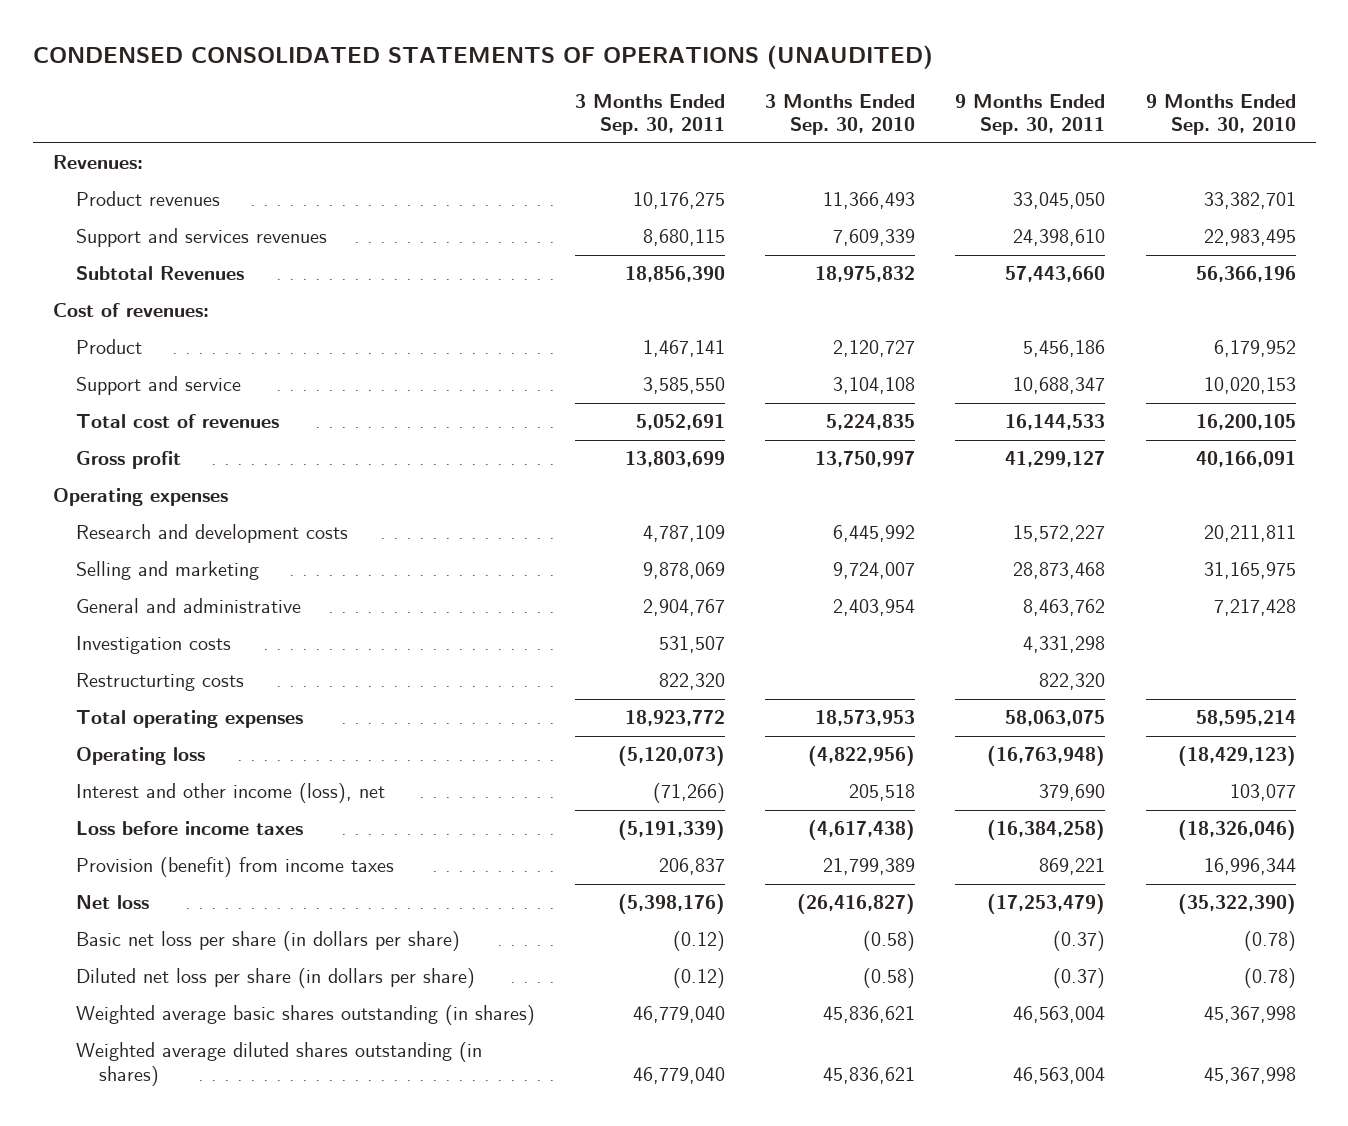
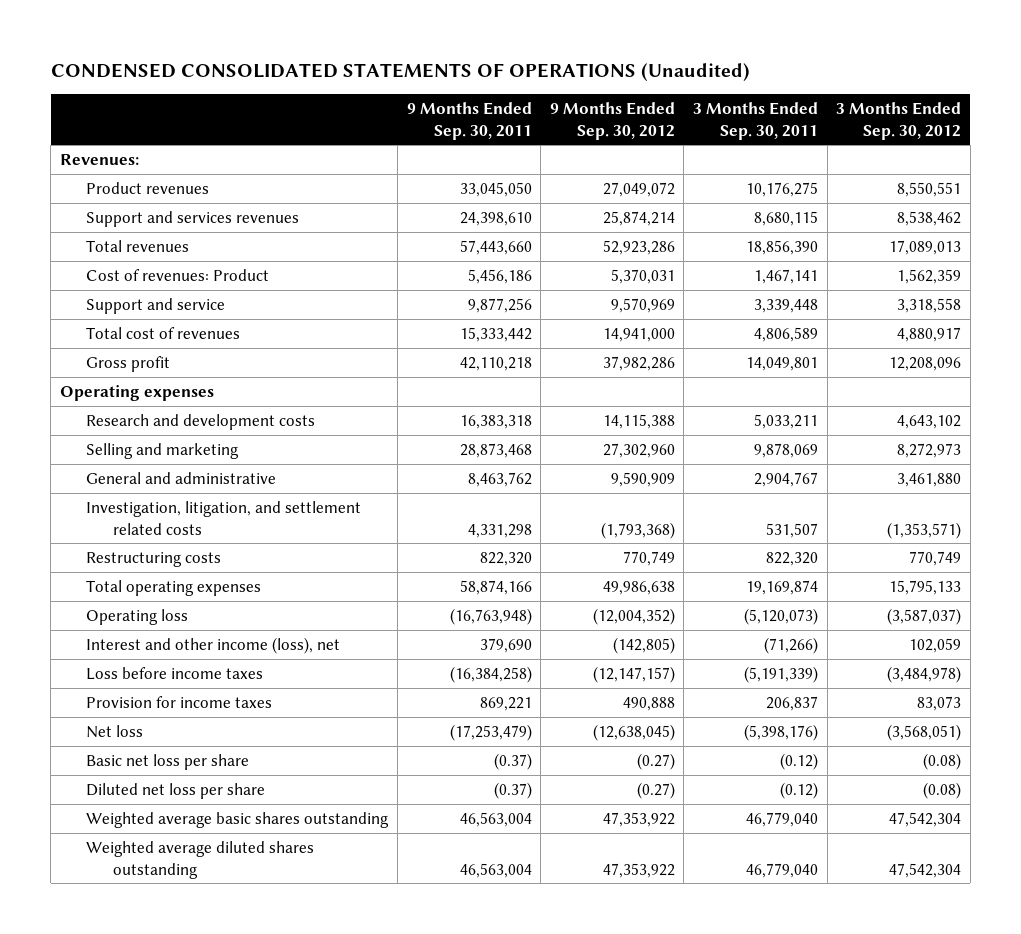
[32,44,933,69] CONDENSED CONSOLIDATED STATEMENTS OF OPERATIONS (UNAUDITED) -> [50,63,750,82] CONDENSED CONSOLIDATED STATEMENTS OF OPERATIONS (Unaudited)
[765,93,916,135] 3 Months Ended Sep. 30, 2010 -> none
[1145,93,1296,135] 9 Months Ended Sep. 30, 2010 -> none
none -> [549,101,675,140] 9 Months Ended Sep. 30, 2012
none -> [836,101,962,140] 3 Months Ended Sep. 30, 2012
[52,303,209,318] Cost of revenues: -> none
[75,266,244,281] Subtotal Revenues -> [86,239,190,252] Total revenues
[75,339,142,355] Product -> [86,268,270,281] Cost of revenues: Product
[643,377,726,395] 3,585,550 -> [754,298,819,313] 3,339,448
[1013,377,1106,395] 10,688,347 -> [467,297,532,313] 9,877,256
[636,414,726,431] 5,052,691 -> [754,326,819,342] 4,806,589
[1005,414,1106,431] 16,144,533 -> [459,326,532,342] 15,333,442
[625,451,726,468] 13,803,699 -> [746,356,819,371] 14,049,801
[1005,451,1106,468] 41,299,127 -> [459,356,532,371] 42,110,218
[643,525,726,543] 4,787,109 -> [754,413,819,429] 5,033,211
[1013,525,1106,543] 15,572,227 -> [459,414,532,429] 16,383,318
[75,636,231,655] Investigation costs -> [86,500,362,535] Investigation, litigation, and settlement related costs
[75,673,244,692] Restructurting costs -> [86,551,222,567] Restructuring costs
[625,710,726,727] 18,923,772 -> [746,579,819,595] 19,169,874
[1005,710,1106,727] 58,063,075 -> [459,579,532,595] 58,874,166
[75,857,394,878] Provision (benefit) from income taxes -> [86,695,273,708] Provision for income taxes
[75,931,460,952] Basic net loss per share (in dollars per share) -> [86,753,250,770] Basic net loss per share
[75,968,475,989] Diluted net loss per share (in dollars per share) -> [86,782,266,799] Diluted net loss per share
[75,1005,535,1026] Weighted average basic shares outstanding (in shares) -> [86,811,390,828] Weighted average basic shares outstanding
[75,1042,482,1086] Weighted average diluted shares outstanding (in shares) -> [86,840,315,879] Weighted average diluted shares outstanding

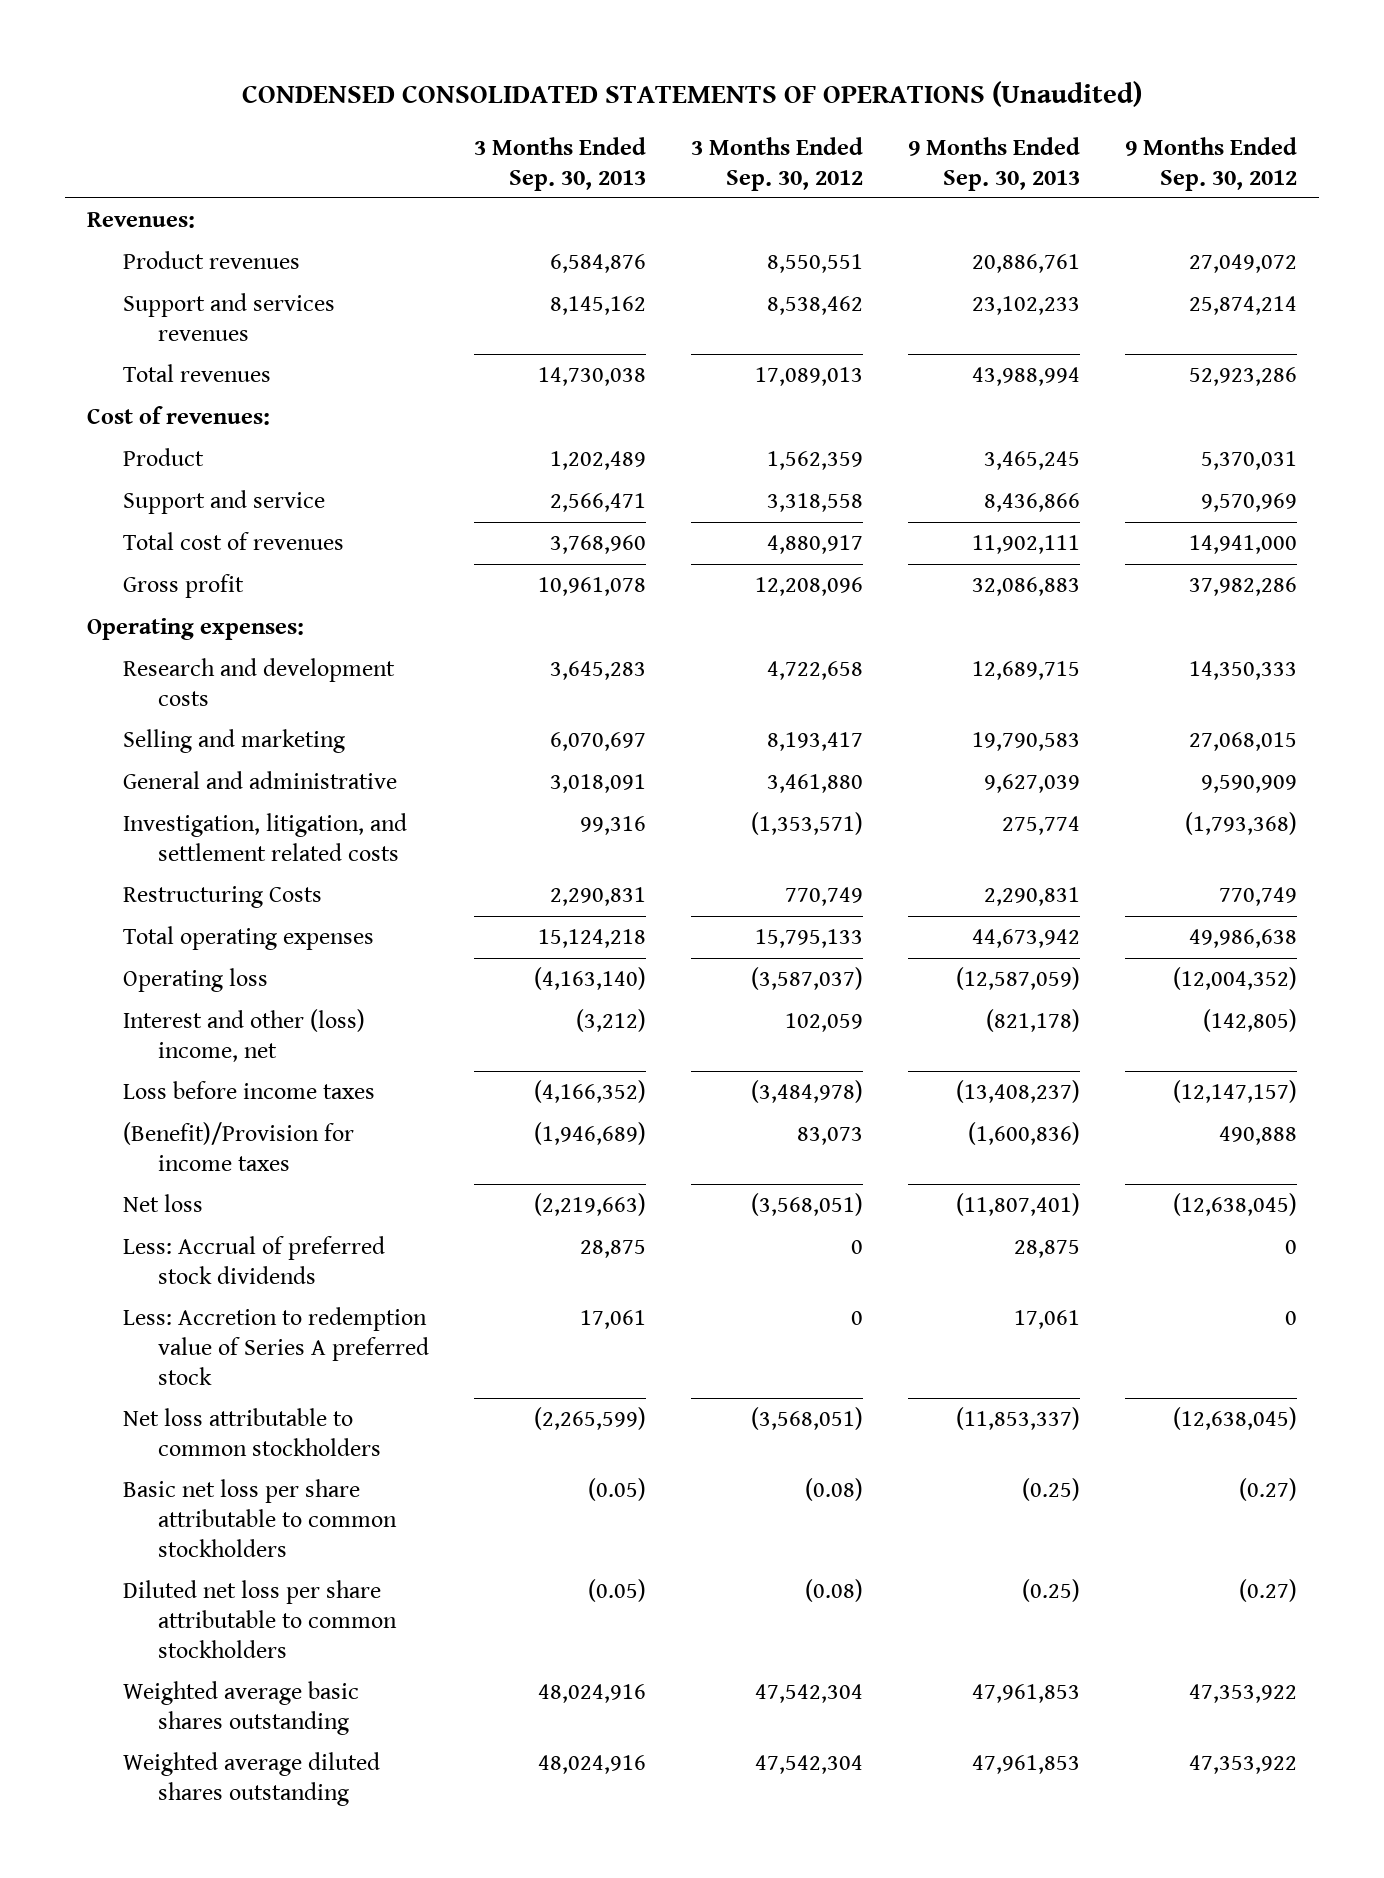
[406,101,532,140] 9 Months Ended Sep. 30, 2011 -> none
[693,101,819,140] 3 Months Ended Sep. 30, 2011 -> none
none -> [473,137,646,191] 3 Months Ended Sep. 30, 2013
none -> [907,137,1080,191] 9 Months Ended Sep. 30, 2013
none -> [87,406,271,426] Cost of revenues:
[86,268,270,281] Cost of revenues: Product -> [122,448,204,467] Product
[60,384,215,401] Operating expenses -> [87,618,305,641] Operating expenses:
[602,413,675,429] 14,115,388 -> [1188,661,1297,681] 14,350,333
[897,414,962,429] 4,643,102 -> [766,661,863,681] 4,722,658
[602,442,675,458] 27,302,960 -> [1188,732,1297,752] 27,068,015
[897,442,962,458] 8,272,973 -> [766,732,863,752] 8,193,417
[86,551,222,567] Restructuring costs -> [122,886,322,909] Restructuring Costs
[86,636,341,654] Interest and other income (loss), net -> [122,1009,365,1062] Interest and other (loss) income, net
[86,695,273,708] Provision for income taxes -> [122,1122,354,1171] (Benefit)/Provision for income taxes
none -> [122,1236,385,1284] Less: Accrual of preferred stock dividends
none -> [122,1307,430,1385] Less: Accretion to redemption value of Series A preferred stock
none -> [122,1408,382,1456] Net loss attributable to common stockholders
[86,753,250,770] Basic net loss per share -> [122,1479,398,1557] Basic net loss per share attributable to common stockholders
[86,782,266,799] Diluted net loss per share -> [122,1580,398,1658] Diluted net loss per share attributable to common stockholders

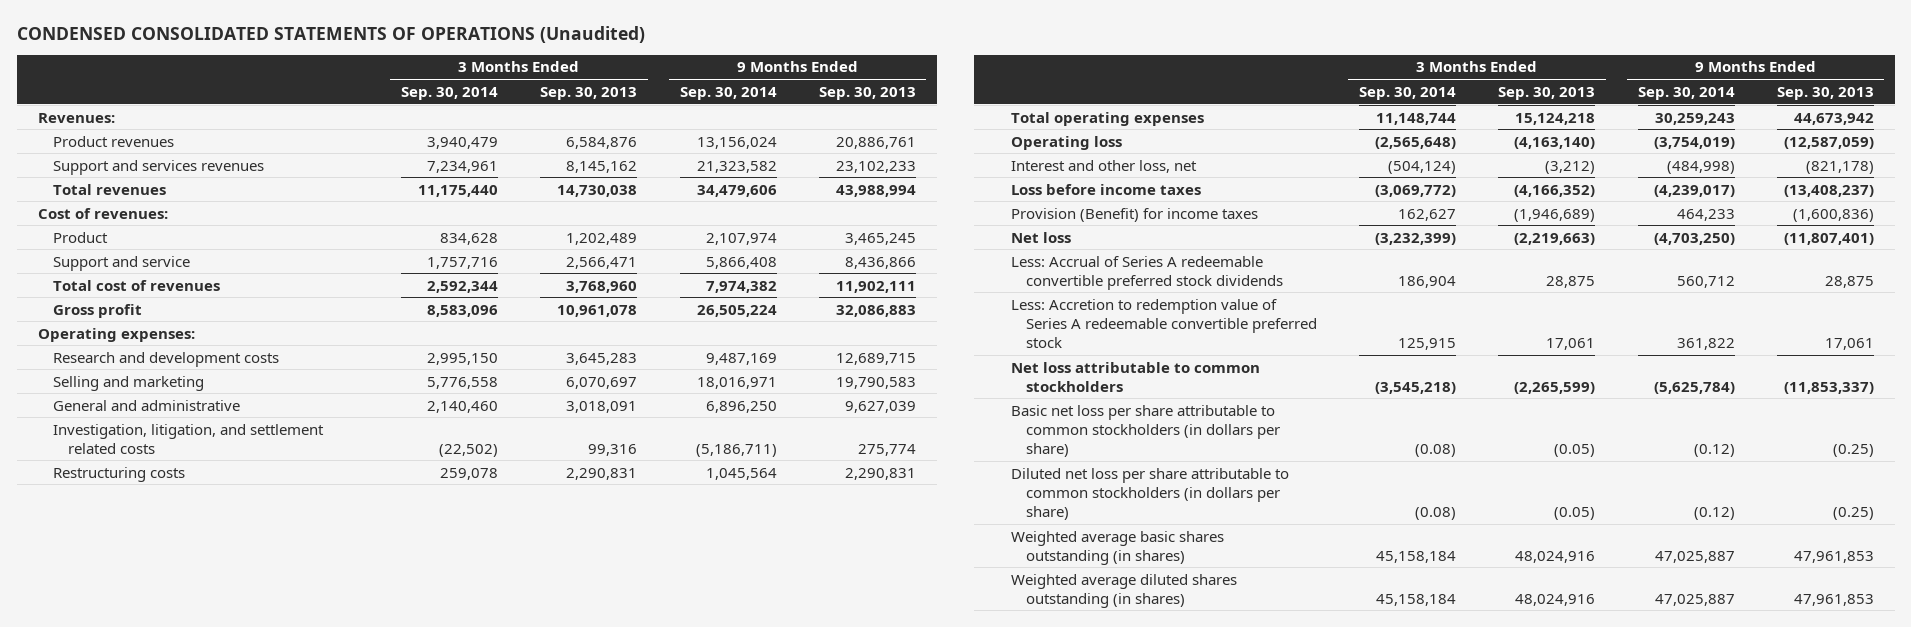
[690,137,863,191] 3 Months Ended Sep. 30, 2012 -> none
[1124,137,1297,191] 9 Months Ended Sep. 30, 2012 -> none
none -> [401,86,499,100] Sep. 30, 2014
none -> [679,86,777,100] Sep. 30, 2014
[122,886,322,909] Restructuring Costs -> [52,466,185,482] Restructuring costs
[122,1009,365,1062] Interest and other (loss) income, net -> [1010,159,1197,173] Interest and other loss, net
[122,1122,354,1171] (Benefit)/Provision for income taxes -> [1010,207,1258,222] Provision (Benefit) for income taxes
[122,1236,385,1284] Less: Accrual of preferred stock dividends -> [1010,255,1283,290] Less: Accrual of Series A redeemable convertible preferred stock dividends
[122,1307,430,1385] Less: Accretion to redemption value of Series A preferred stock -> [1010,298,1317,348] Less: Accretion to redemption value of Series A redeemable convertible preferred stock
[122,1479,398,1557] Basic net loss per share attributable to common stockholders -> [1010,404,1280,457] Basic net loss per share attributable to common stockholders (in dollars per share)
[122,1580,398,1658] Diluted net loss per share attributable to common stockholders -> [1010,467,1289,520] Diluted net loss per share attributable to common stockholders (in dollars per share)
[122,1681,359,1735] Weighted average basic shares outstanding -> [1010,530,1224,565] Weighted average basic shares outstanding (in shares)
[122,1752,380,1806] Weighted average diluted shares outstanding -> [1010,573,1237,608] Weighted average diluted shares outstanding (in shares)

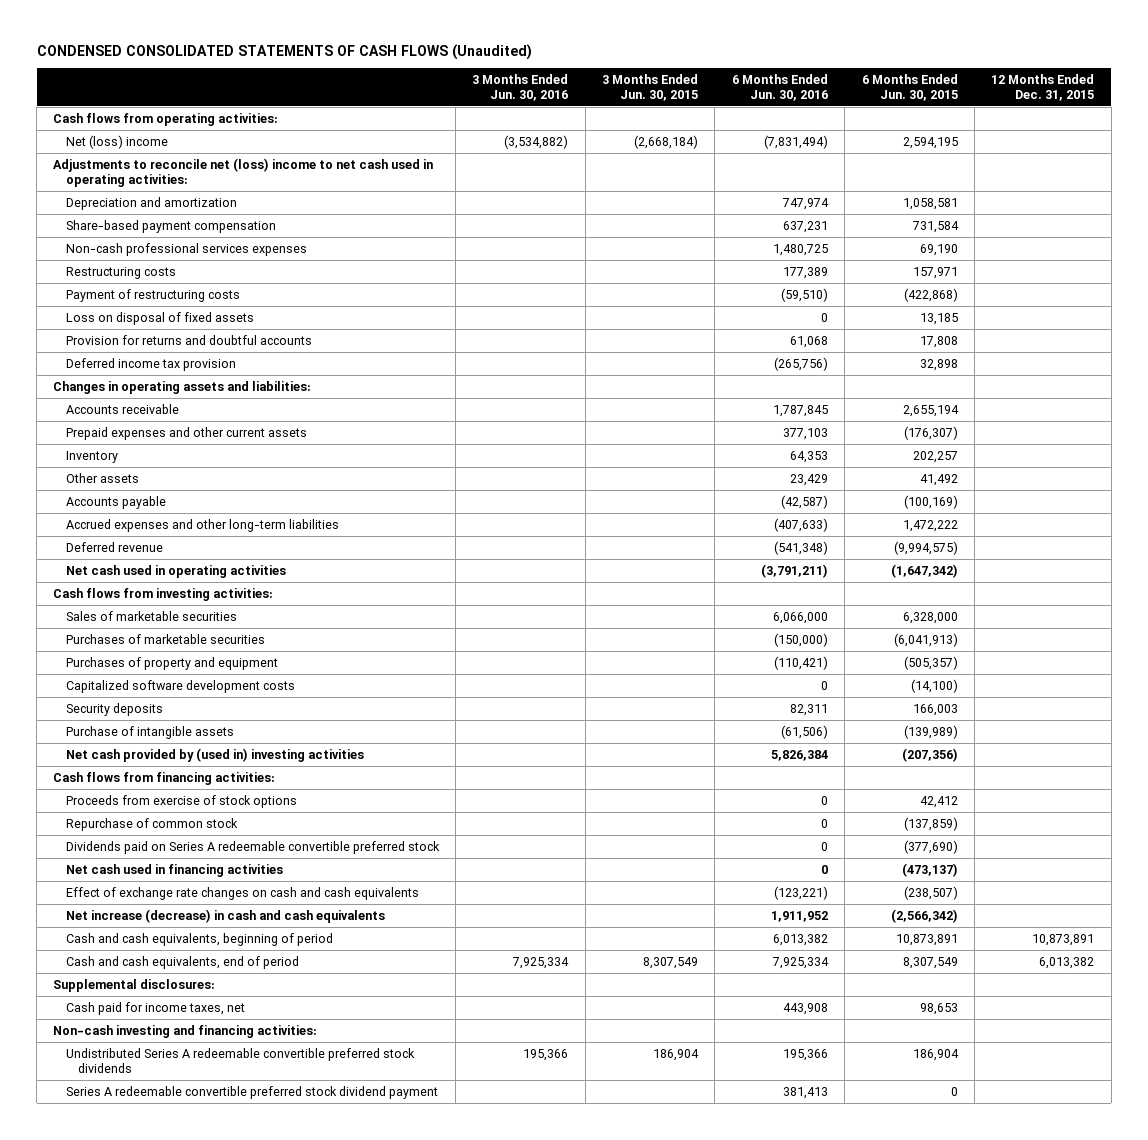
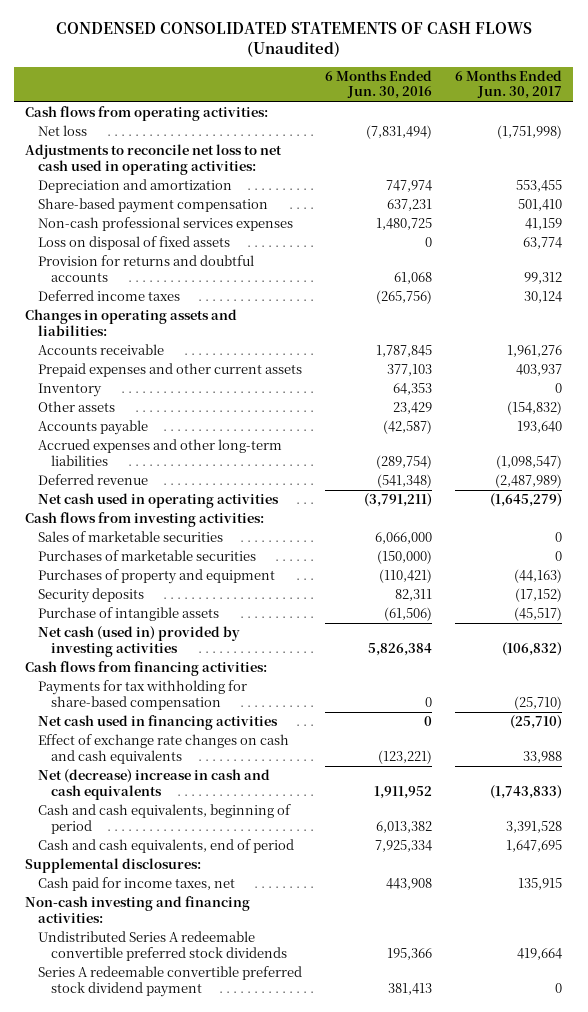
[472,73,569,101] 3 Months Ended Jun. 30, 2016 -> none
[602,73,699,101] 3 Months Ended Jun. 30, 2015 -> none
[861,73,958,101] 6 Months Ended Jun. 30, 2015 -> none
[991,73,1095,101] 12 Months Ended Dec. 31, 2015 -> none
none -> [455,70,563,100] 6 Months Ended Jun. 30, 2017
[65,134,168,149] Net (loss) income -> [38,125,88,137] Net loss
[53,157,434,187] Adjustments to reconcile net (loss) income to net cash used in operating activities: -> [25,144,283,175] Adjustments to reconcile net loss to net cash used in operating activities:
[65,266,176,279] Restructuring costs -> none
[65,288,240,302] Payment of restructuring costs -> none
[65,357,236,371] Deferred income tax provision -> [38,290,181,302] Deferred income taxes
[773,517,828,532] (407,633) -> [376,454,433,469] (289,754)
[65,679,295,693] Capitalized software development costs -> none
[65,747,364,762] Net cash provided by (used in) investing activities -> [38,626,241,657] Net cash (used in) provided by investing activities
[65,794,297,808] Proceeds from exercise of stock options -> none
[65,817,238,831] Repurchase of common stock -> none
[65,840,440,854] Dividends paid on Series A redeemable convertible preferred stock -> none
none -> [38,680,248,710] Payments for tax withholding for share-based compensation
[65,908,385,923] Net increase (decrease) in cash and cash equivalents -> [38,769,271,800] Net (decrease) increase in cash and cash equivalents

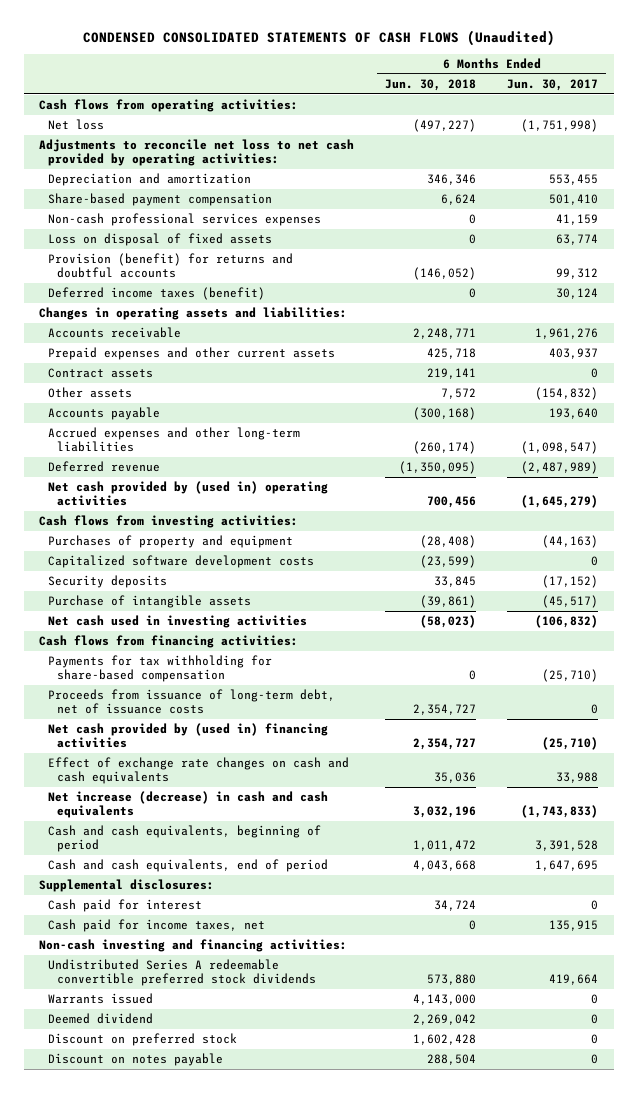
[325,70,433,100] 6 Months Ended Jun. 30, 2016 -> none
none -> [385,78,477,91] Jun. 30, 2018
[25,144,283,175] Adjustments to reconcile net loss to net cash used in operating activities: -> [39,139,355,167] Adjustments to reconcile net loss to net cash provided by operating activities:
[38,255,255,282] Provision for returns and doubtful accounts -> [47,253,293,279] Provision (benefit) for returns and doubtful accounts
[38,290,181,302] Deferred income taxes -> [47,287,265,301] Deferred income taxes (benefit)
[38,383,103,398] Inventory -> none
none -> [47,368,153,379] Contract assets
[38,493,280,509] Net cash used in operating activities -> [47,481,328,507] Net cash provided by (used in) operating activities
[38,531,224,543] Sales of marketable securities -> none
[38,550,257,562] Purchases of marketable securities -> none
none -> [47,555,314,569] Capitalized software development costs
[38,626,241,657] Net cash (used in) provided by investing activities -> [47,615,307,629] Net cash used in investing activities
none -> [47,689,335,715] Proceeds from issuance of long-term debt, net of issuance costs
[38,715,279,731] Net cash used in financing activities -> [47,723,328,749] Net cash provided by (used in) financing activities
[38,769,271,800] Net (decrease) increase in cash and cash equivalents -> [47,791,328,819] Net increase (decrease) in cash and cash equivalents
none -> [47,899,202,913] Cash paid for interest
[38,966,303,997] Series A redeemable convertible preferred stock dividend payment -> none
none -> [47,993,153,1005] Warrants issued
none -> [47,1013,153,1025] Deemed dividend
none -> [47,1033,237,1047] Discount on preferred stock
none -> [47,1053,223,1067] Discount on notes payable

